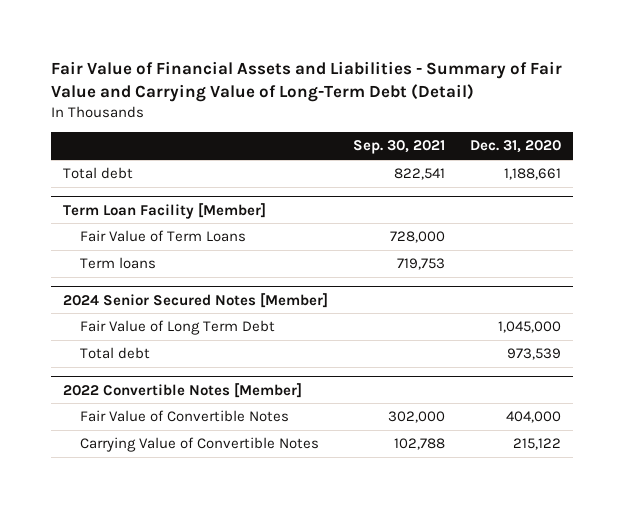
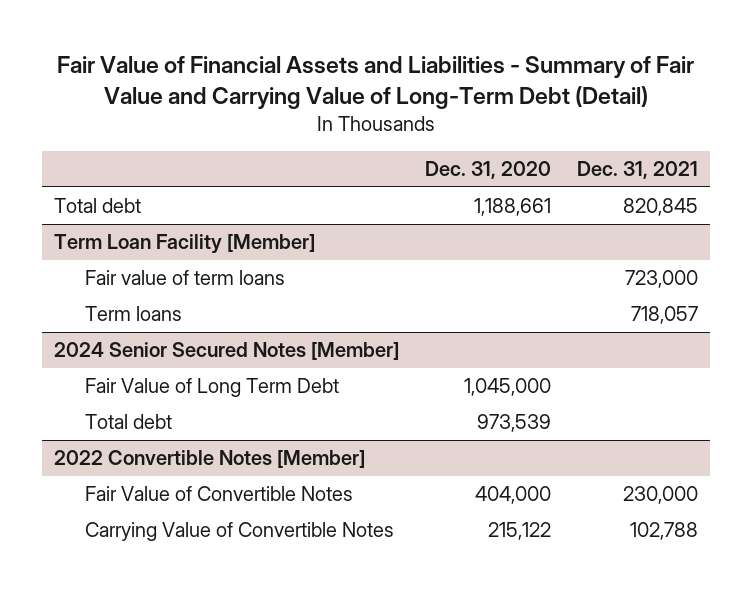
[352,140,445,155] Sep. 30, 2021 -> none
none -> [576,161,698,180] Dec. 31, 2021
[79,230,246,243] Fair Value of Term Loans -> [85,270,286,286] Fair value of term loans

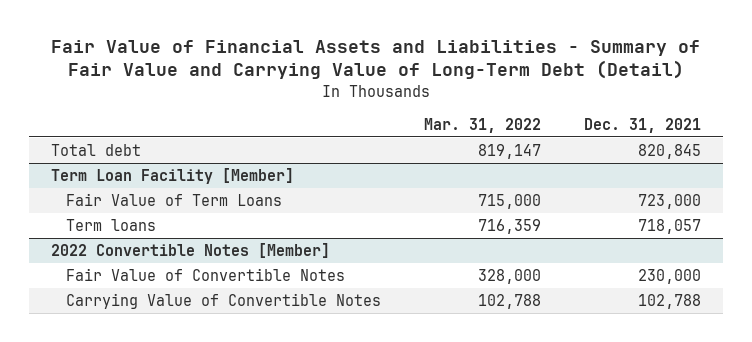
[424,161,551,180] Dec. 31, 2020 -> none
none -> [424,117,542,133] Mar. 31, 2022
[85,270,286,286] Fair value of term loans -> [66,192,283,206] Fair Value of Term Loans
[54,342,400,361] 2024 Senior Secured Notes [Member] -> none
[85,378,340,398] Fair Value of Long Term Debt -> none
[85,414,173,430] Total debt -> none

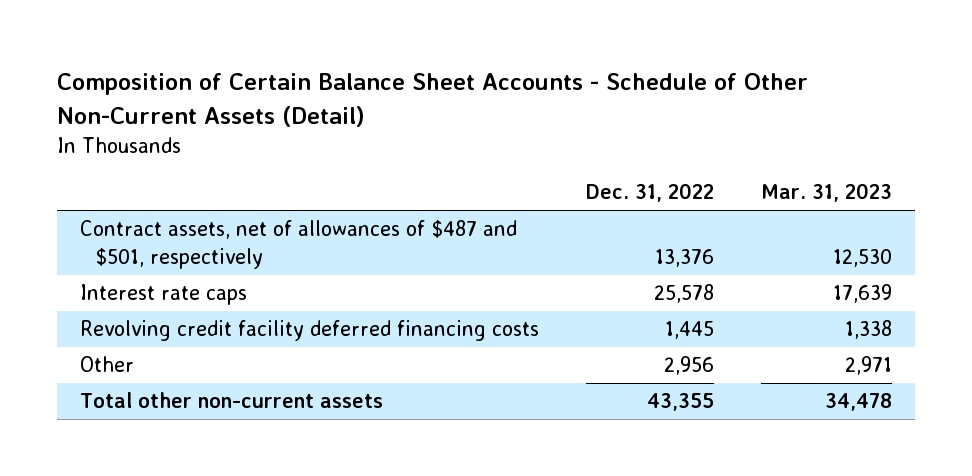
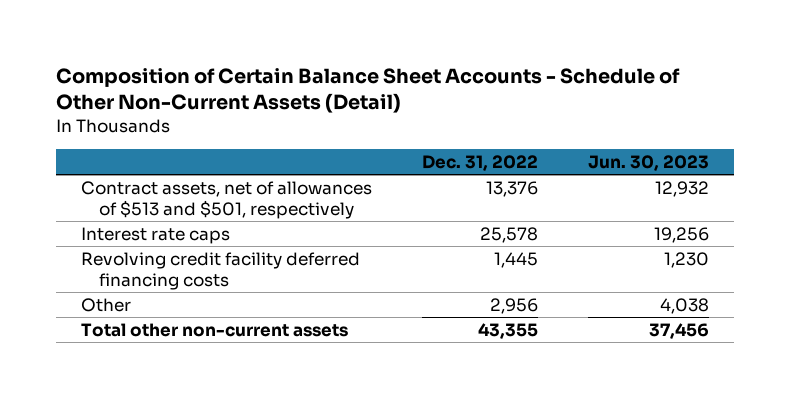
[760,183,892,203] Mar. 31, 2023 -> none
none -> [588,154,710,171] Jun. 30, 2023
[80,220,518,269] Contract assets, net of allowances of $487 and $501, respectively -> [81,180,373,219] Contract assets, net of allowances of $513 and $501, respectively

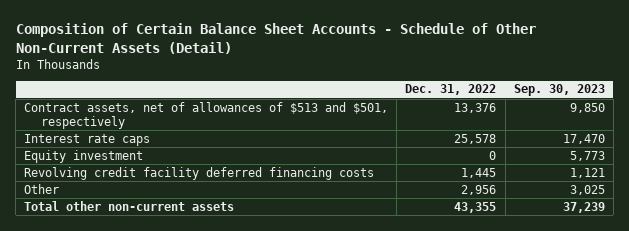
[588,154,710,171] Jun. 30, 2023 -> none
none -> [513,84,605,97] Sep. 30, 2023
none -> [24,149,144,163] Equity investment

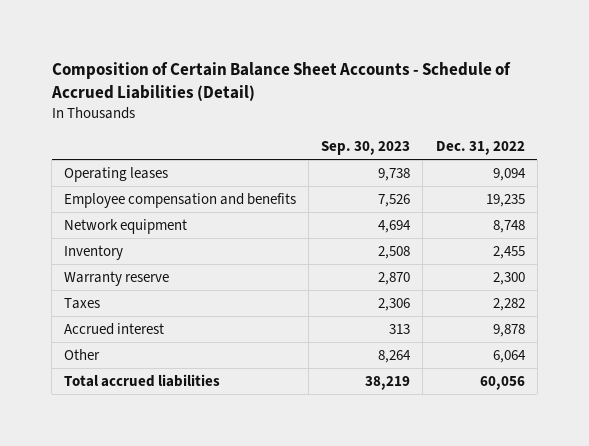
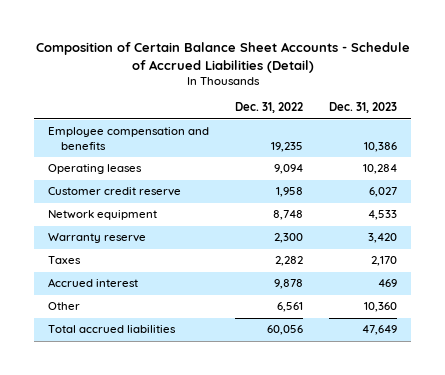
[321,141,411,156] Sep. 30, 2023 -> none
none -> [329,102,398,114] Dec. 31, 2023
[64,166,169,182] Operating leases -> [47,164,142,175] Operating leases
none -> [47,187,181,197] Customer credit reserve
[64,244,124,260] Inventory -> none
[492,349,526,363] 6,064 -> [277,302,304,313] 6,561

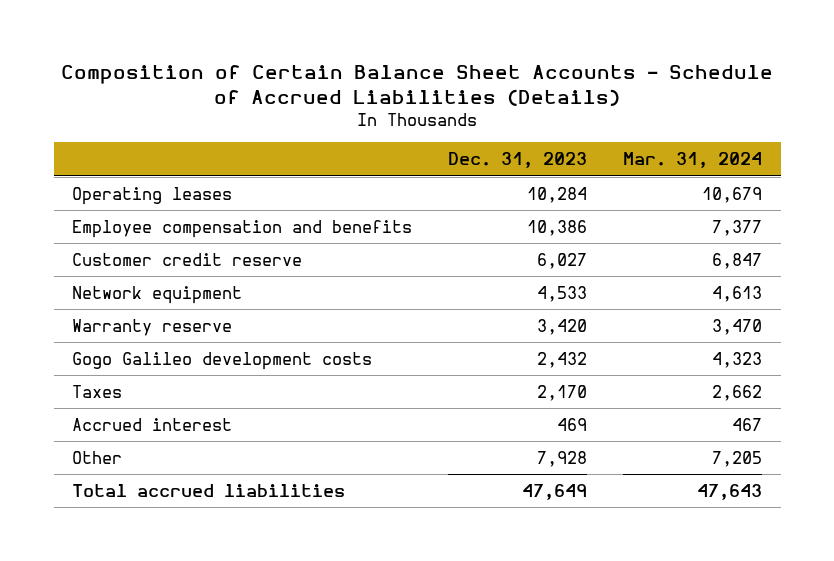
[35,41,410,73] Composition of Certain Balance Sheet Accounts - Schedule of Accrued Liabilities (Detail) -> [61,64,774,107] Composition of Certain Balance Sheet Accounts - Schedule of Accrued Liabilities (Details)
[235,102,304,114] Dec. 31, 2022 -> none
none -> [623,152,763,169] Mar. 31, 2024
[47,127,209,150] Employee compensation and benefits -> [71,219,412,238] Employee compensation and benefits
none -> [71,351,372,370] Gogo Galileo development costs
[364,302,398,313] 10,360 -> [537,450,588,467] 7,928

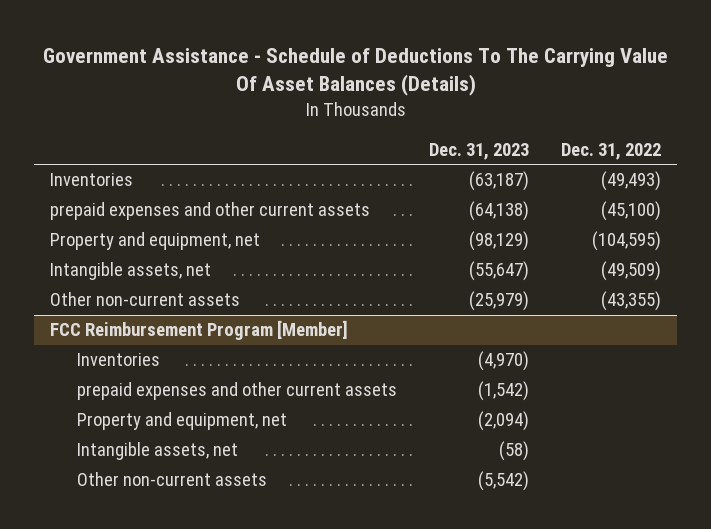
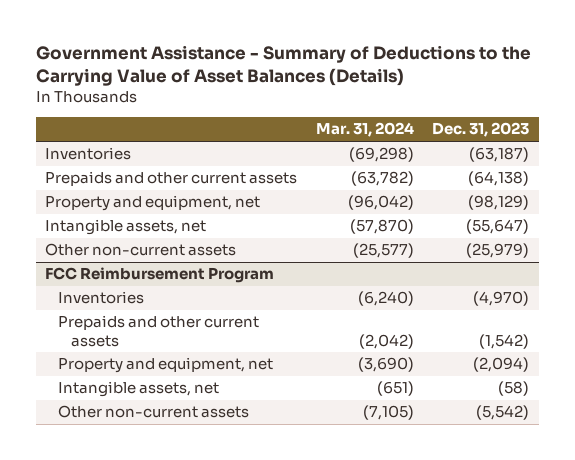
[42,47,668,97] Government Assistance - Schedule of Deductions To The Carrying Value Of Asset Balances (Details) -> [36,45,532,87] Government Assistance - Summary of Deductions to the Carrying Value of Asset Balances (Details)
[560,142,661,160] Dec. 31, 2022 -> none
none -> [315,122,414,138] Mar. 31, 2024
[50,202,371,221] prepaid expenses and other current assets -> [45,171,298,187] Prepaids and other current assets
[50,320,349,341] FCC Reimbursement Program [Member] -> [45,267,275,284] FCC Reimbursement Program
[77,382,398,401] prepaid expenses and other current assets -> [57,315,259,347] Prepaids and other current assets

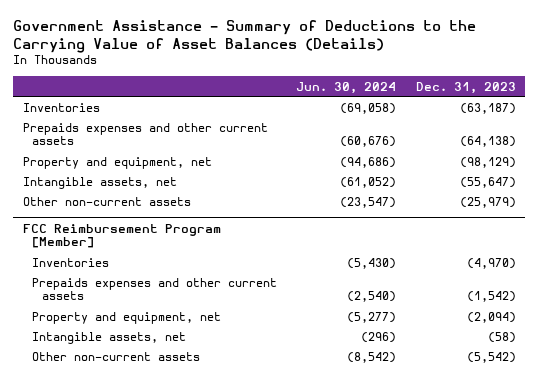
[315,122,414,138] Mar. 31, 2024 -> none
none -> [296,81,397,94] Jun. 30, 2024
[45,171,298,187] Prepaids and other current assets -> [22,122,268,146] Prepaids expenses and other current assets
[45,267,275,284] FCC Reimbursement Program -> [22,223,221,249] FCC Reimbursement Program [Member]
[57,315,259,347] Prepaids and other current assets -> [32,277,278,301] Prepaids expenses and other current assets

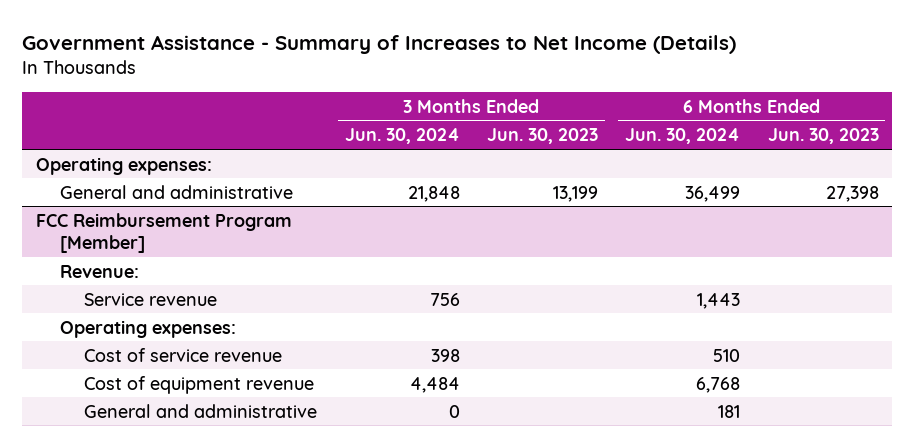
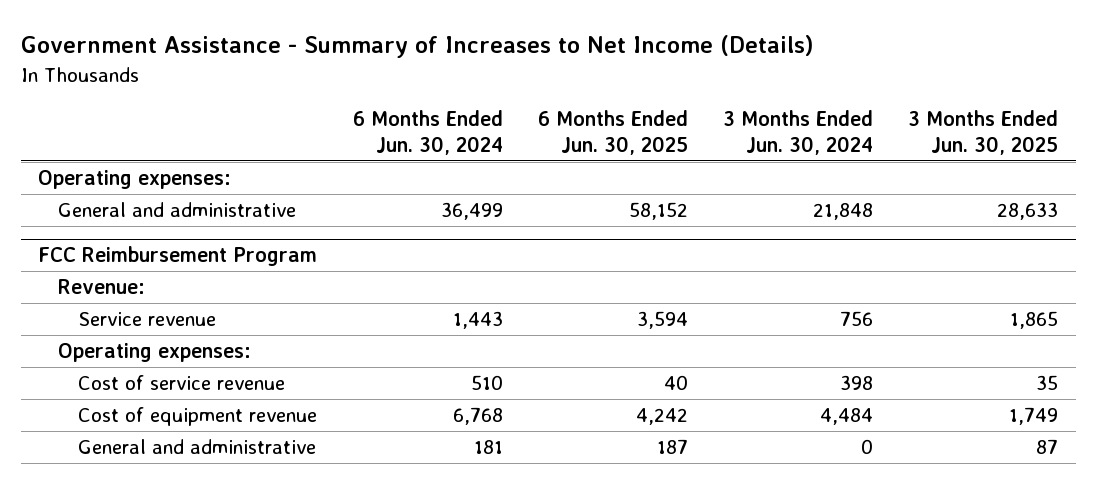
[487,128,599,145] Jun. 30, 2023 -> none
[767,128,879,145] Jun. 30, 2023 -> none
none -> [537,109,688,156] 6 Months Ended Jun. 30, 2025
none -> [907,109,1058,156] 3 Months Ended Jun. 30, 2025
[36,212,293,253] FCC Reimbursement Program [Member] -> [38,246,318,267] FCC Reimbursement Program

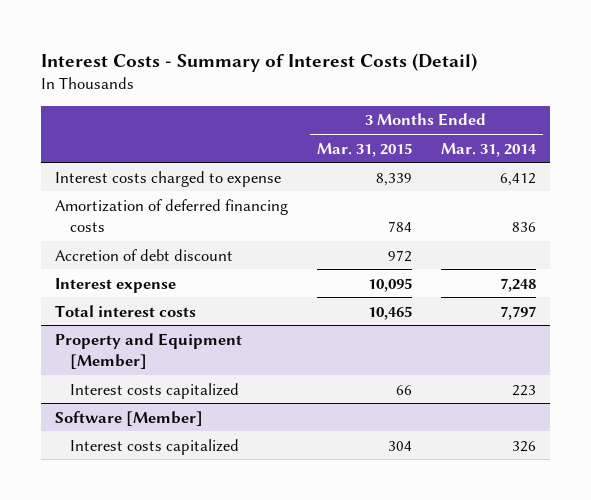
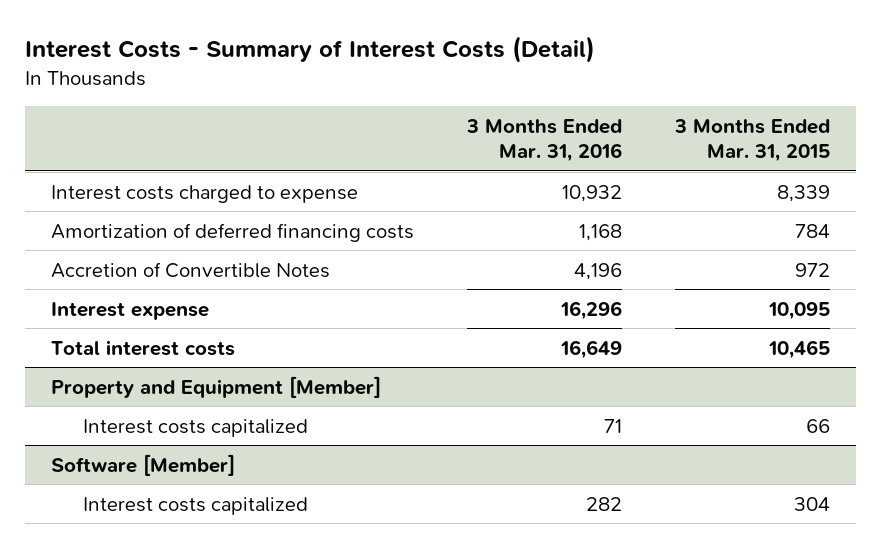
[440,142,537,157] Mar. 31, 2014 -> none
none -> [465,118,622,162] 3 Months Ended Mar. 31, 2016
[55,248,234,261] Accretion of debt discount -> [51,261,331,278] Accretion of Convertible Notes

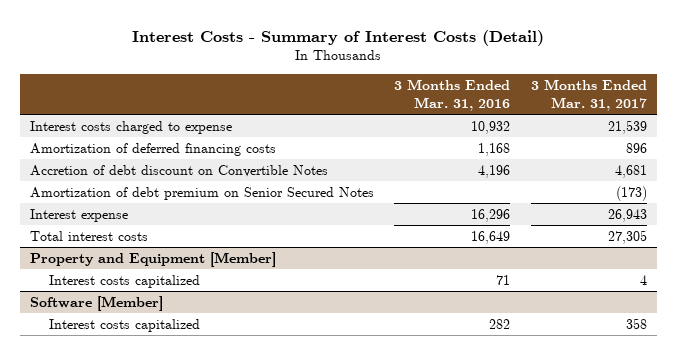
[673,118,830,162] 3 Months Ended Mar. 31, 2015 -> none
none -> [530,79,647,112] 3 Months Ended Mar. 31, 2017
[51,261,331,278] Accretion of Convertible Notes -> [29,164,328,177] Accretion of debt discount on Convertible Notes
none -> [29,186,374,200] Amortization of debt premium on Senior Secured Notes

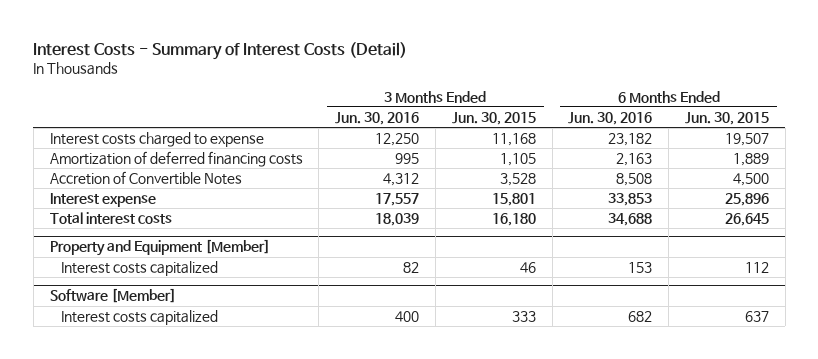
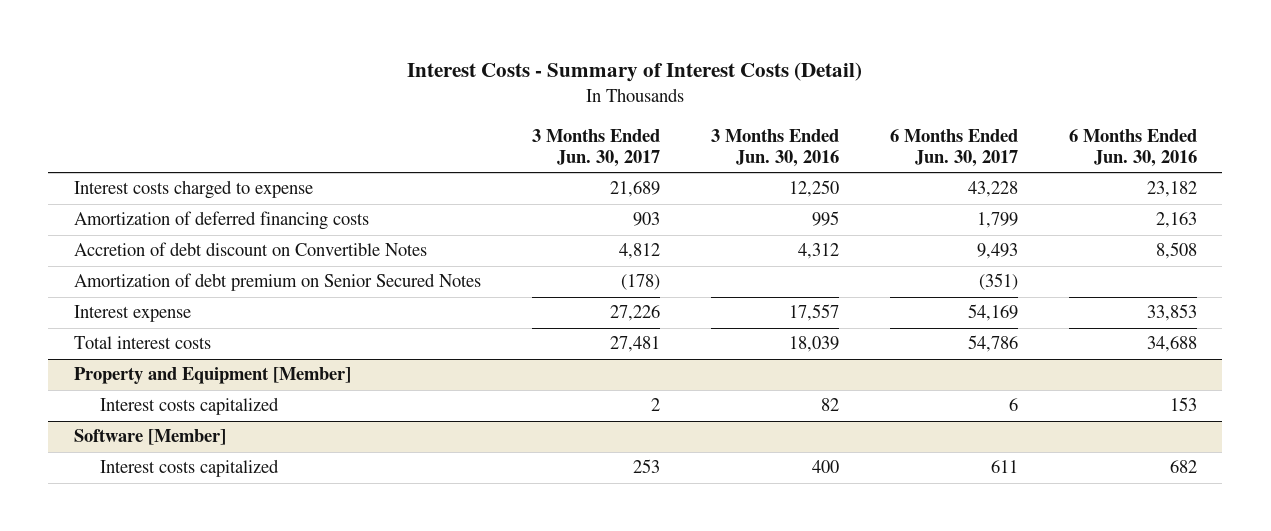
[451,111,536,125] Jun. 30, 2015 -> none
[684,111,769,125] Jun. 30, 2015 -> none
none -> [531,128,660,167] 3 Months Ended Jun. 30, 2017
none -> [889,128,1018,167] 6 Months Ended Jun. 30, 2017
[49,171,242,186] Accretion of Convertible Notes -> [73,242,427,257] Accretion of debt discount on Convertible Notes
none -> [73,273,481,292] Amortization of debt premium on Senior Secured Notes

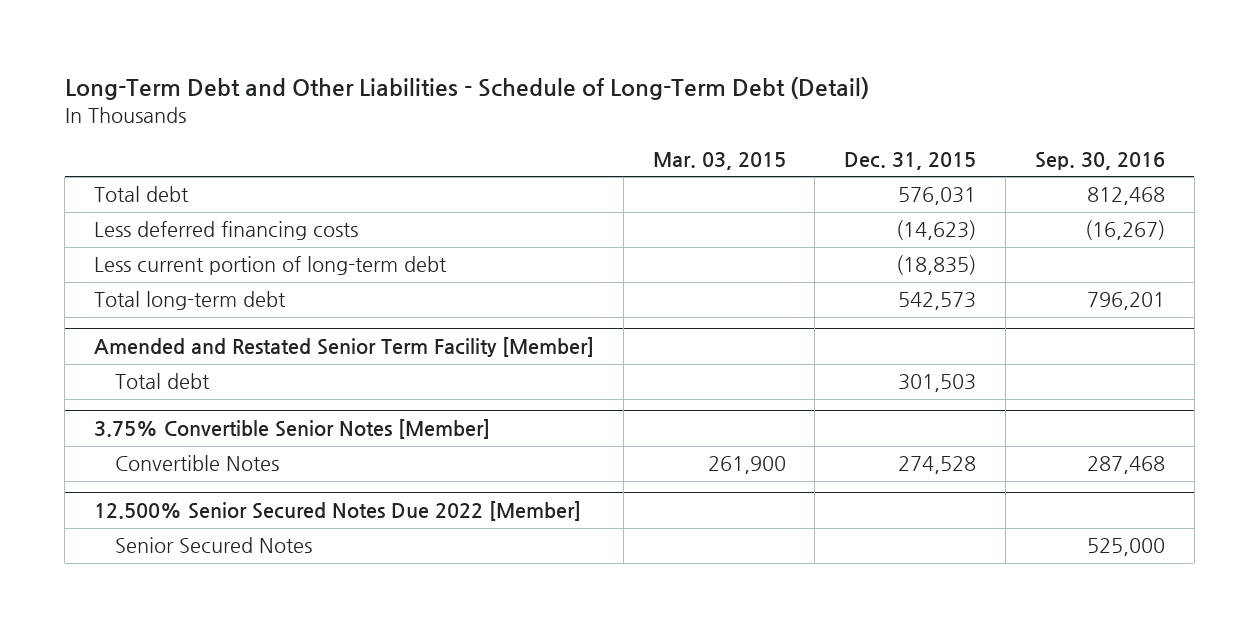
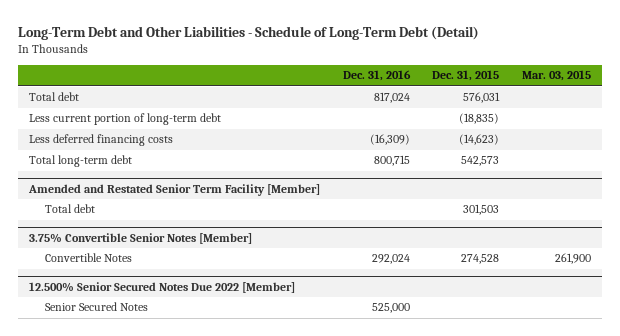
[1035,151,1166,170] Sep. 30, 2016 -> none
none -> [342,70,411,82] Dec. 31, 2016
[93,221,358,241] Less deferred financing costs -> [29,134,174,147] Less deferred financing costs

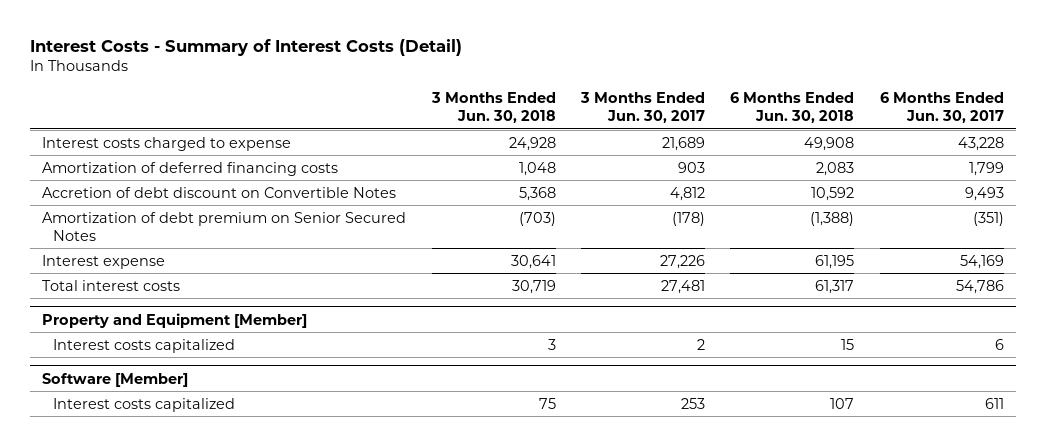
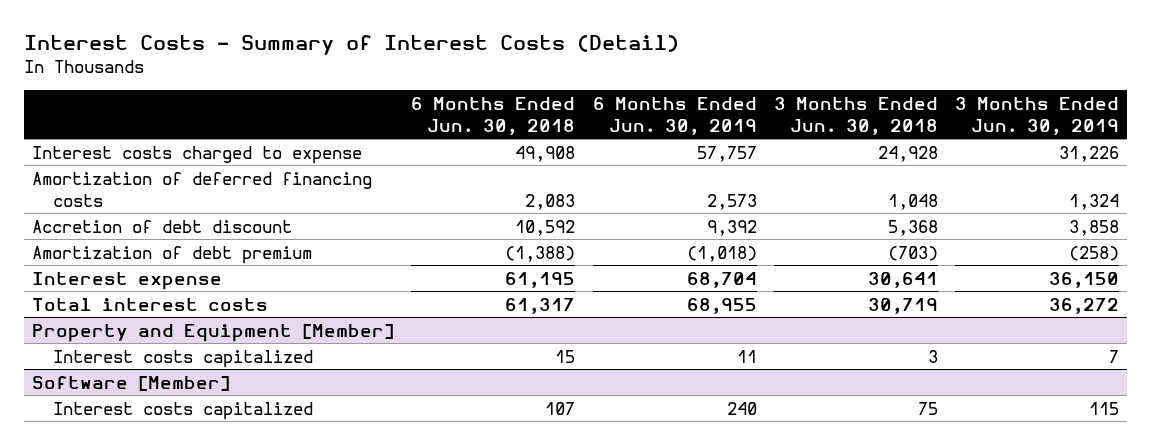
[580,92,706,124] 3 Months Ended Jun. 30, 2017 -> none
[879,92,1004,124] 6 Months Ended Jun. 30, 2017 -> none
none -> [592,96,757,135] 6 Months Ended Jun. 30, 2019
none -> [954,96,1119,135] 3 Months Ended Jun. 30, 2019
[42,186,397,198] Accretion of debt discount on Convertible Notes -> [32,219,293,233] Accretion of debt discount
[42,211,407,241] Amortization of debt premium on Senior Secured Notes -> [32,245,313,264] Amortization of debt premium

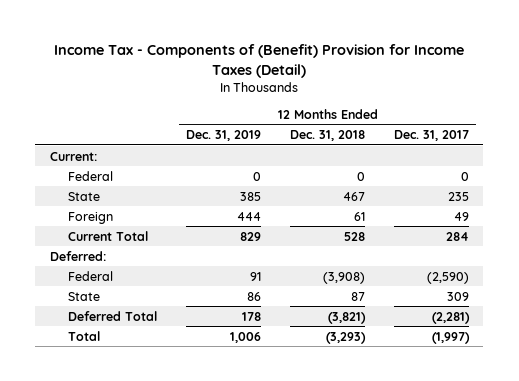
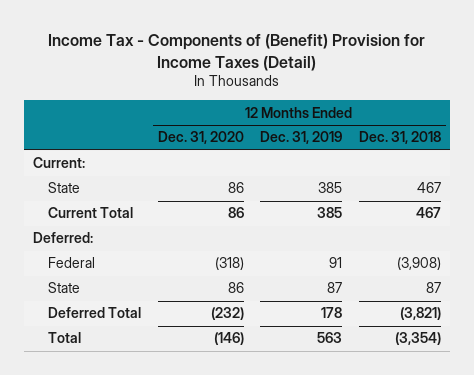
[393,130,469,142] Dec. 31, 2017 -> none
none -> [157,131,244,145] Dec. 31, 2020
[68,170,114,181] Federal -> none
[68,211,114,224] Foreign -> none
[240,231,262,241] 829 -> [317,207,343,219] 385
[344,231,366,241] 528 -> [416,207,442,219] 467
[247,291,262,301] 86 -> [327,282,343,294] 87
[230,331,262,343] 1,006 -> [317,332,343,344] 563
[326,331,367,344] (3,293) -> [395,332,442,346] (3,354)

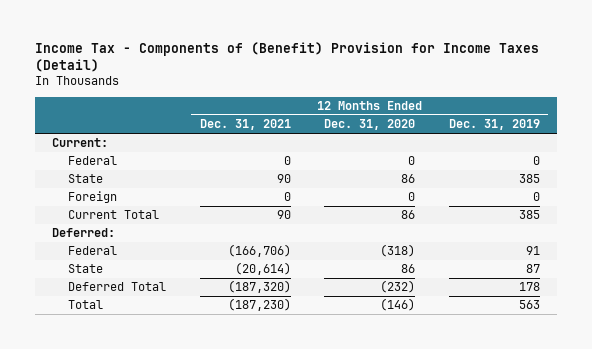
[359,131,442,145] Dec. 31, 2018 -> none
none -> [199,119,291,131] Dec. 31, 2021
none -> [68,156,118,166] Federal
none -> [68,191,118,204] Foreign

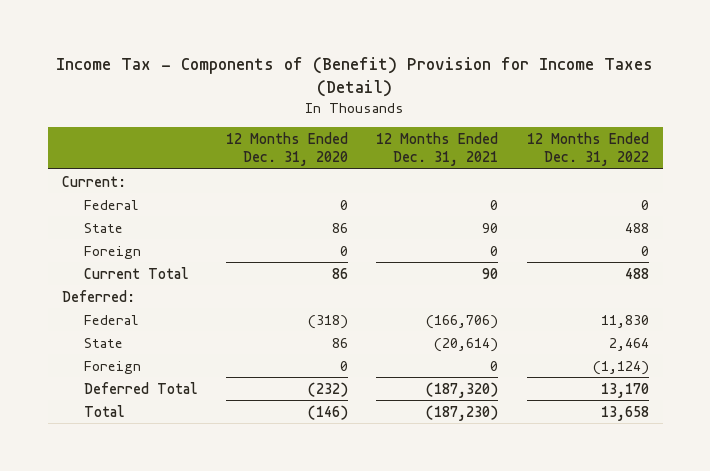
[449,119,541,131] Dec. 31, 2019 -> none
none -> [526,131,649,167] 12 Months Ended Dec. 31, 2022
none -> [84,360,142,374] Foreign

